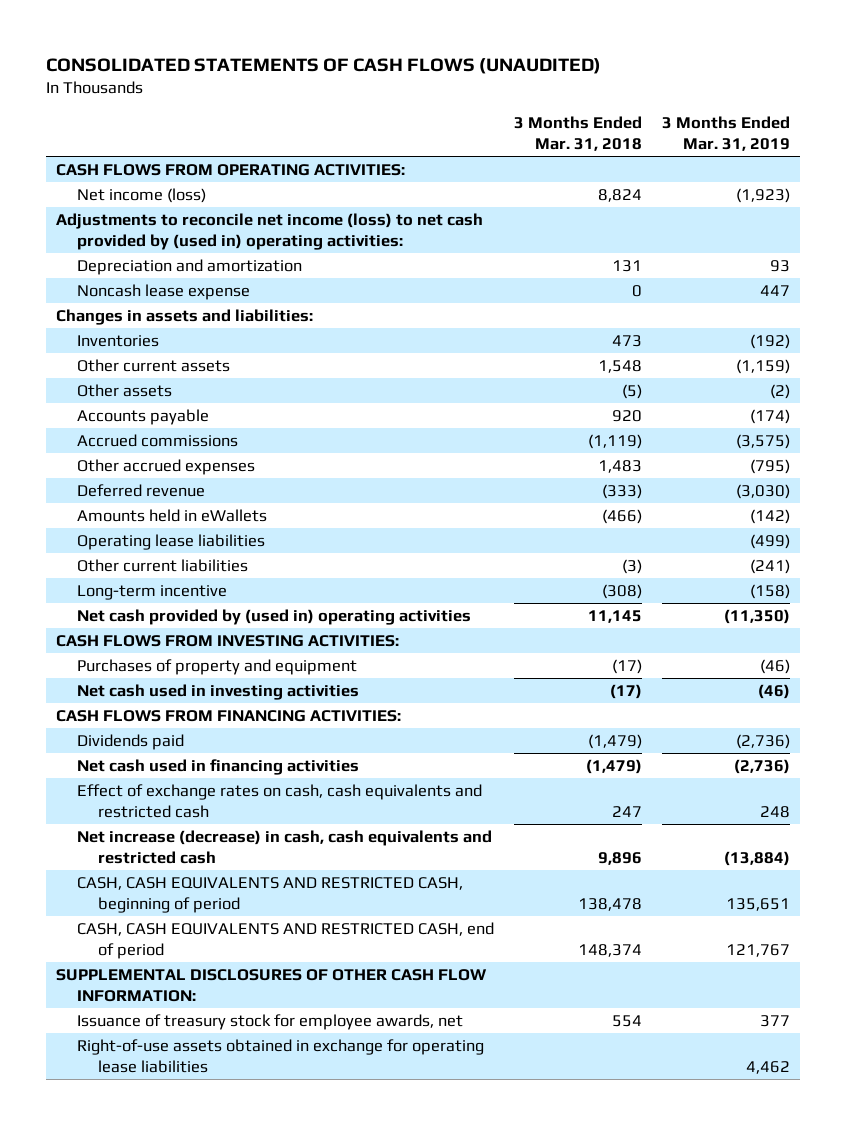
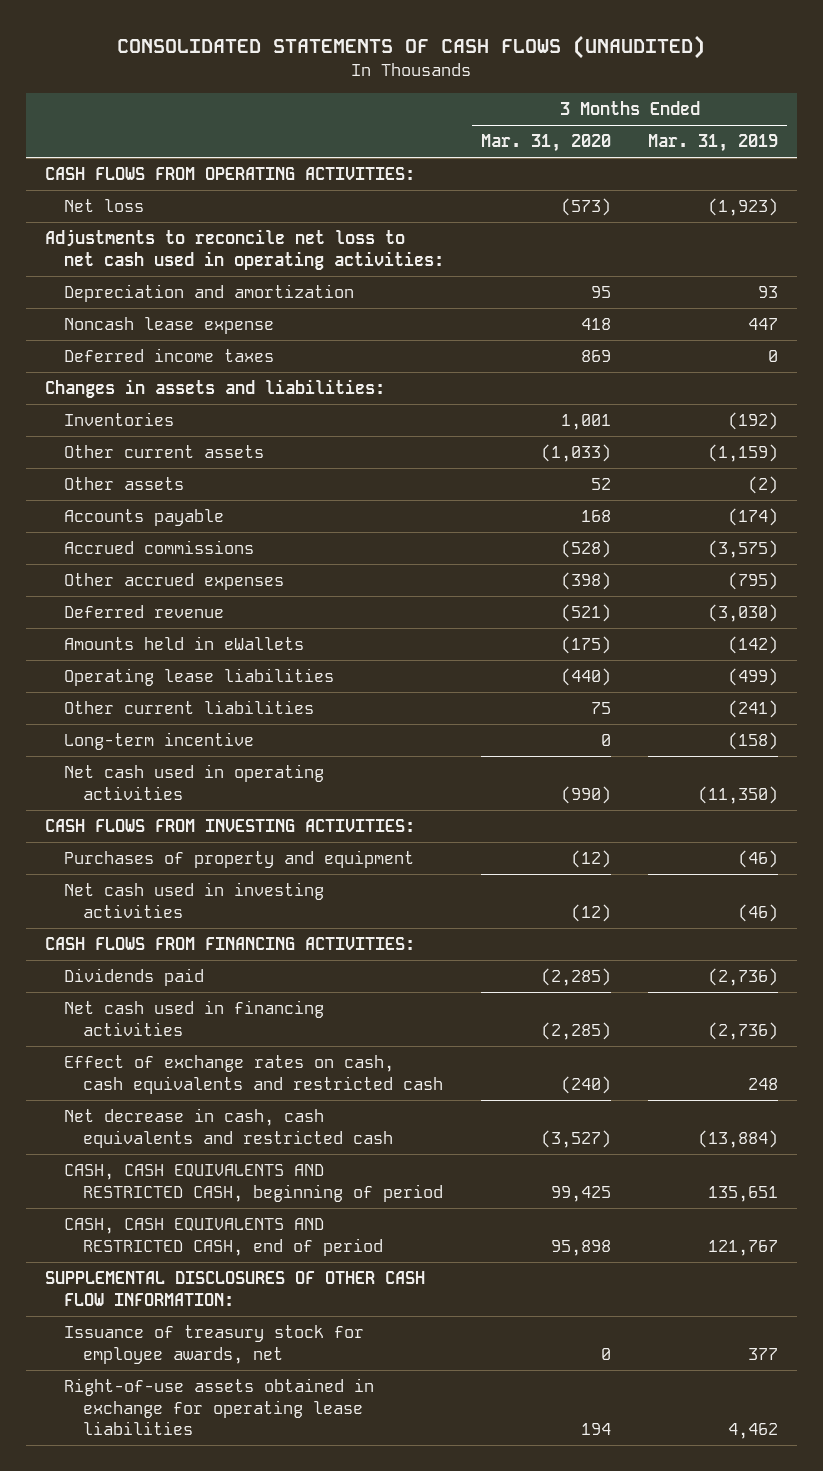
[514,115,643,151] 3 Months Ended Mar. 31, 2018 -> none
none -> [480,134,611,153] Mar. 31, 2020
[77,187,207,203] Net income (loss) -> [63,199,144,213] Net loss
[55,212,483,251] Adjustments to reconcile net income (loss) to net cash provided by (used in) operating activities: -> [44,229,444,270] Adjustments to reconcile net loss to net cash used in operating activities:
none -> [63,348,274,363] Deferred income taxes
[77,608,472,625] Net cash provided by (used in) operating activities -> [63,764,324,800] Net cash used in operating activities
[77,829,493,865] Net increase (decrease) in cash, cash equivalents and restricted cash -> [63,1108,393,1148] Net decrease in cash, cash equivalents and restricted cash

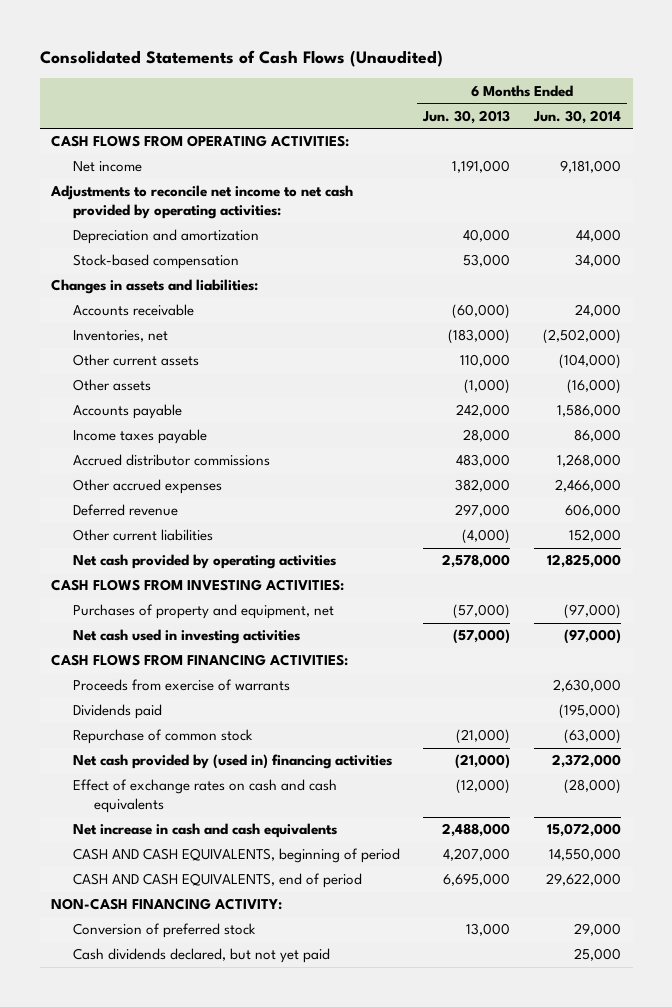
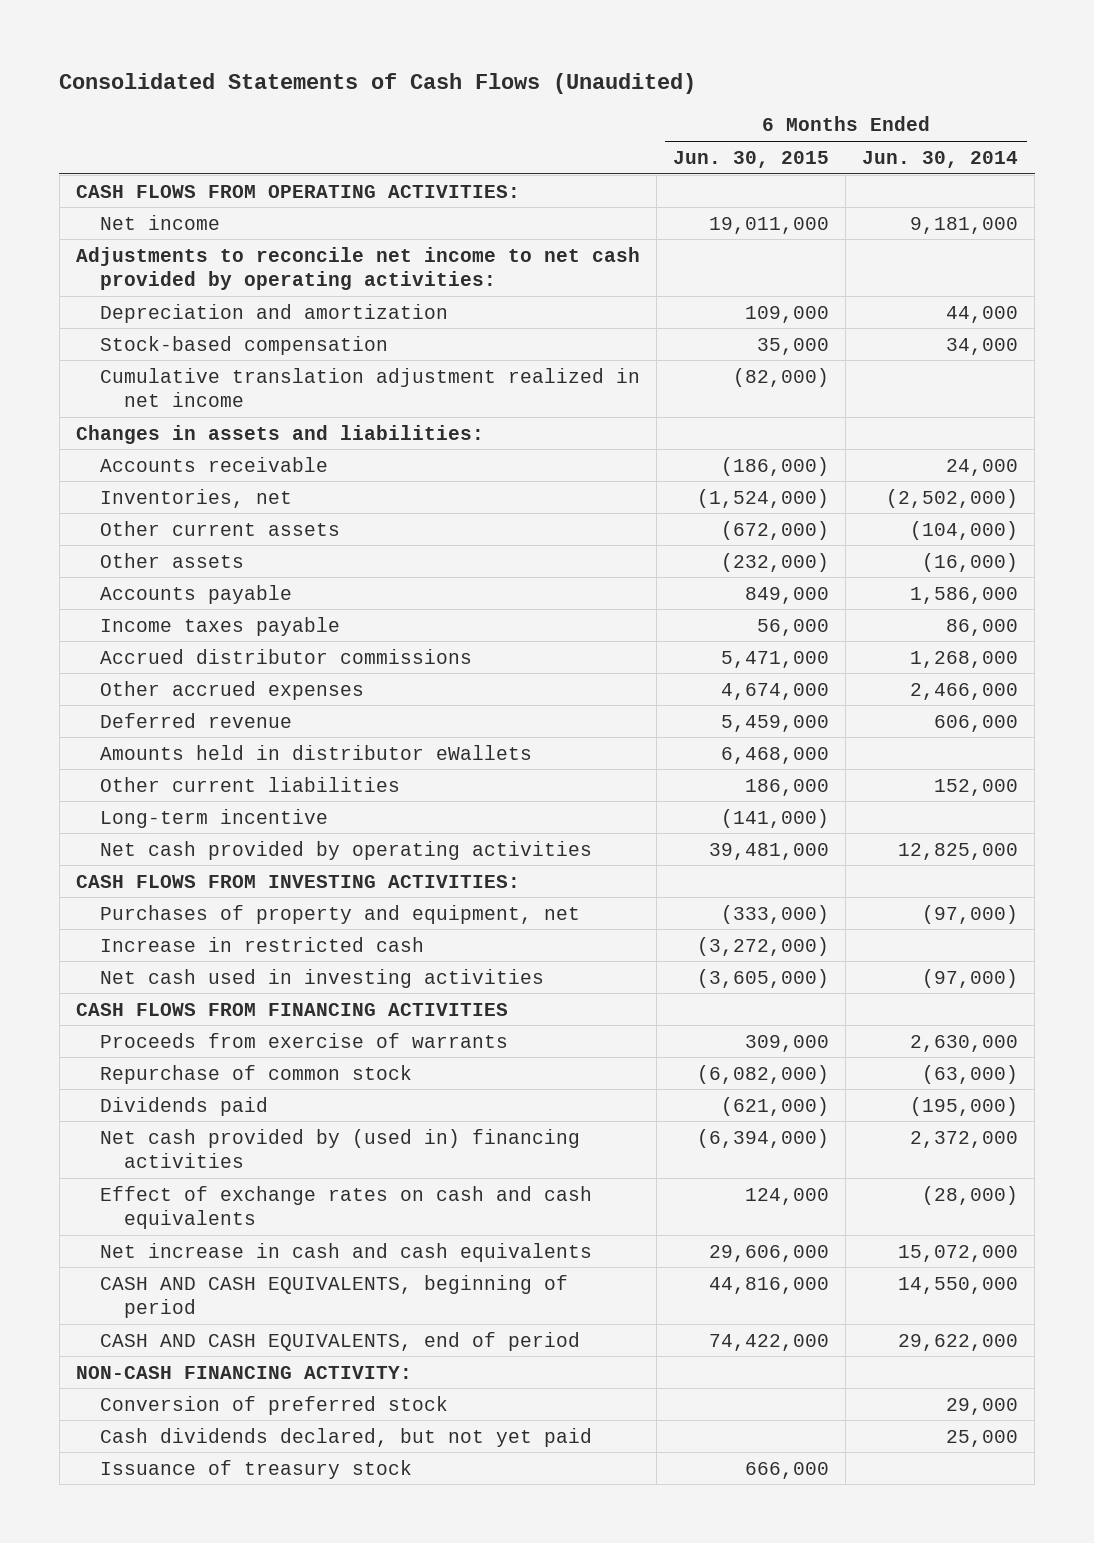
[422,109,511,124] Jun. 30, 2013 -> none
none -> [673,150,830,168] Jun. 30, 2015
none -> [99,367,640,408] Cumulative translation adjustment realized in net income
none -> [99,744,532,760] Amounts held in distributor eWallets
none -> [99,808,328,828] Long-term incentive
none -> [99,936,424,952] Increase in restricted cash
[51,654,349,667] CASH FLOWS FROM FINANCING ACTIVITIES: -> [75,1002,508,1016] CASH FLOWS FROM FINANCING ACTIVITIES
[72,704,162,720] Dividends paid -> [99,1096,268,1116] Dividends paid
none -> [99,1459,412,1479] Issuance of treasury stock

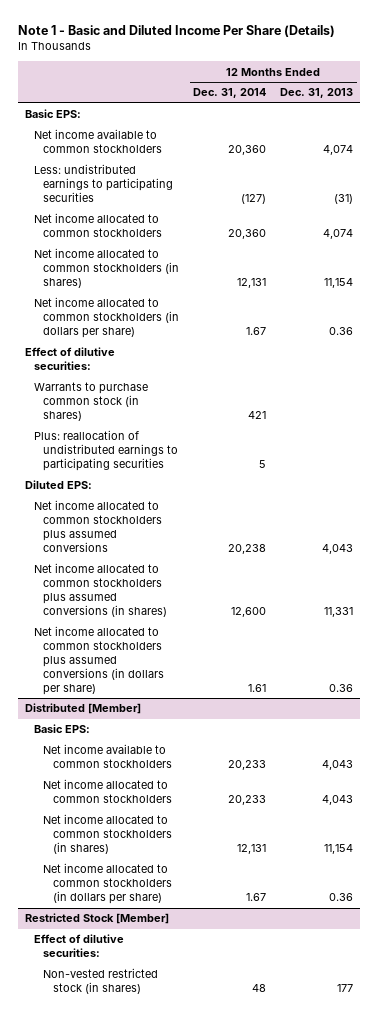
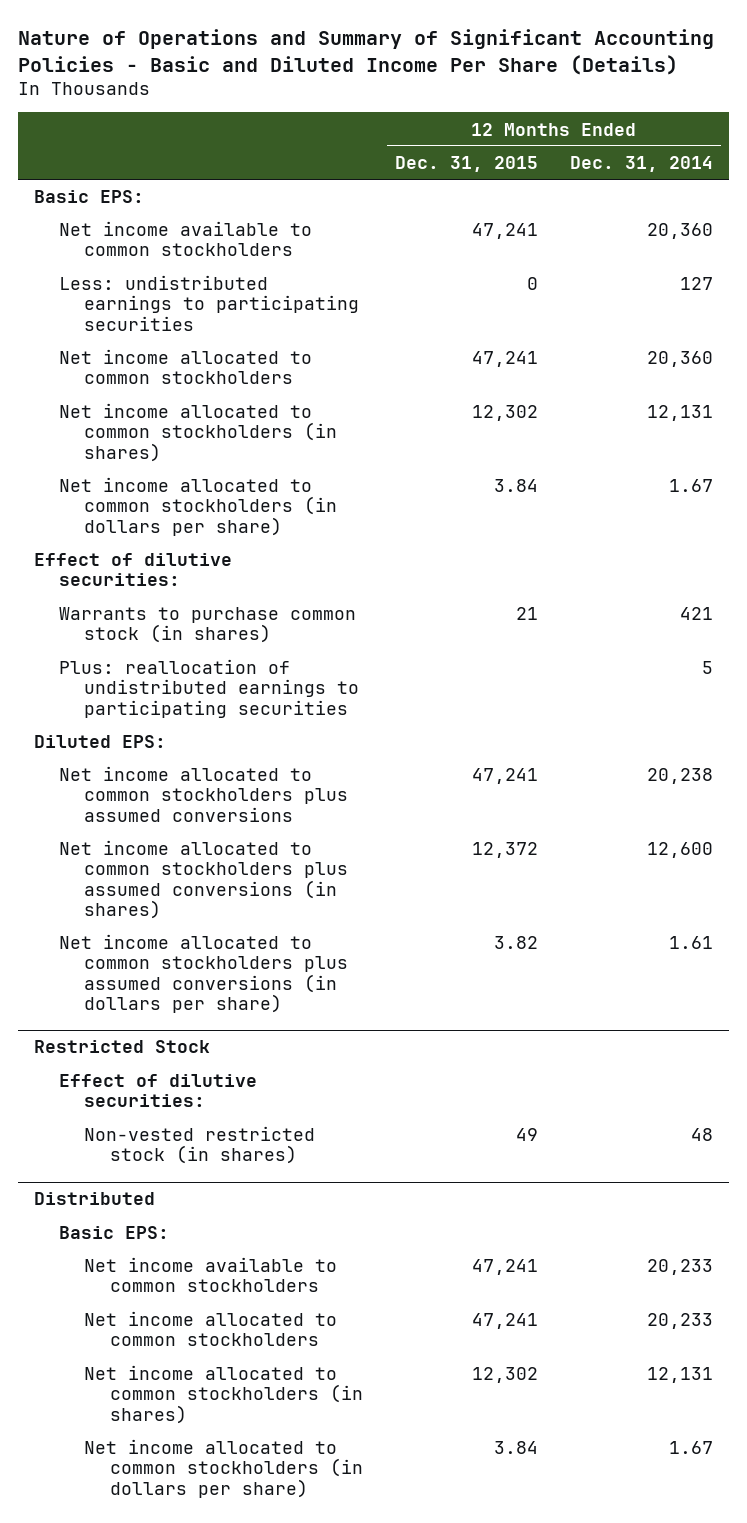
[18,25,336,38] Note 1 - Basic and Diluted Income Per Share (Details) -> [17,28,714,75] Nature of Operations and Summary of Significant Accounting Policies - Basic and Diluted Income Per Share (Details)
[280,88,354,99] Dec. 31, 2013 -> none
none -> [394,156,538,173] Dec. 31, 2015
[241,194,267,205] (127) -> [679,277,713,291] 127
none -> [33,1040,210,1054] Restricted Stock
none -> [59,1074,258,1108] Effect of dilutive securities:
none -> [84,1126,316,1165] Non-vested restricted stock (in shares)
[24,703,141,715] Distributed [Member] -> [33,1192,155,1206] Distributed
[24,913,169,925] Restricted Stock [Member] -> none
[34,934,125,958] Effect of dilutive securities: -> none
[43,968,159,995] Non-vested restricted stock (in shares) -> none

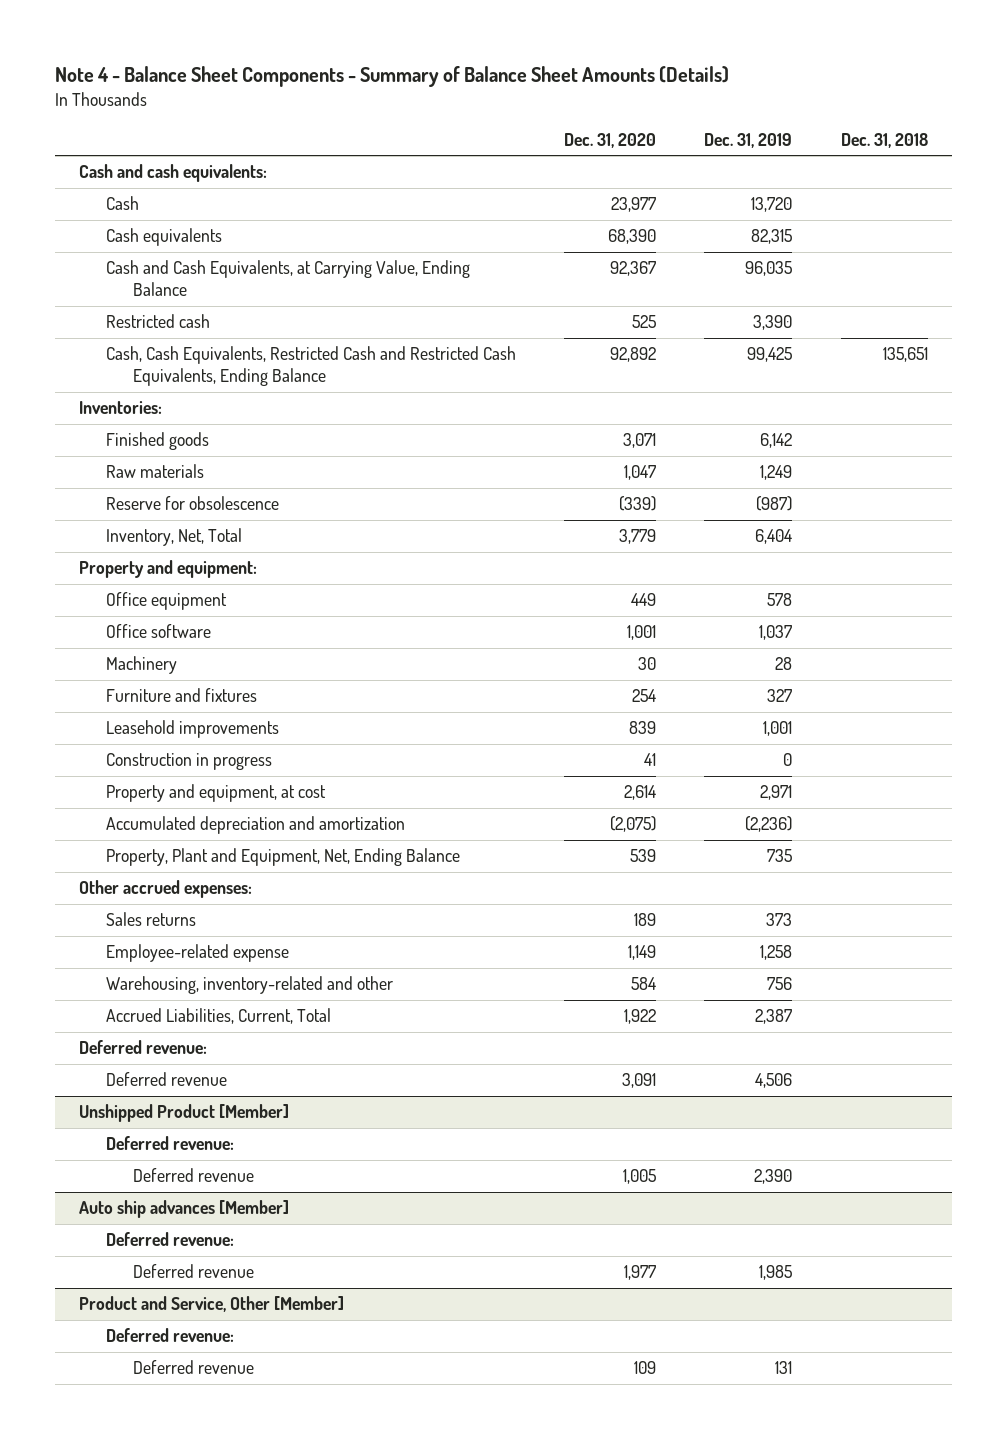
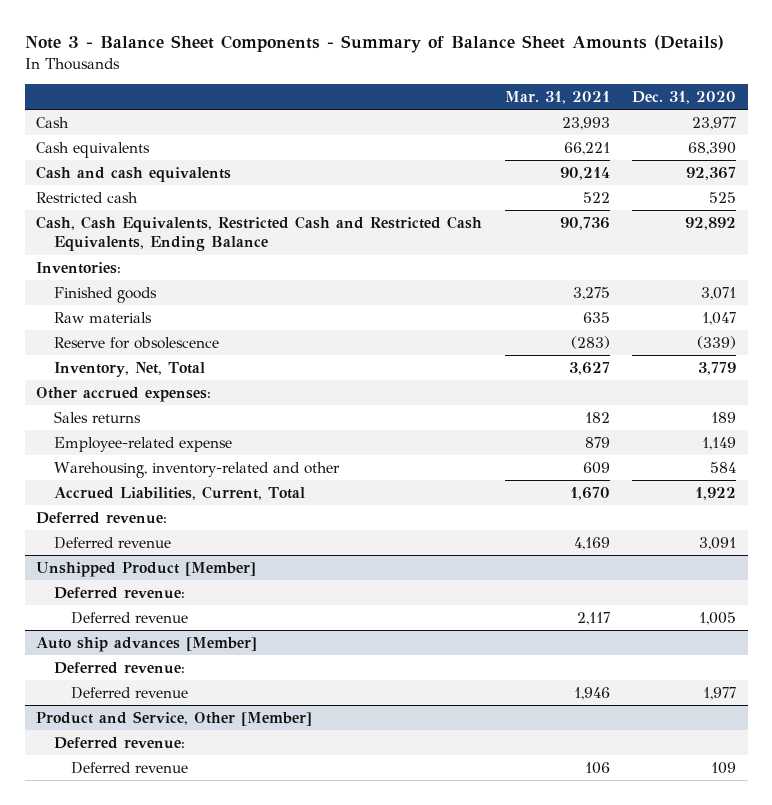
[54,66,729,88] Note 4 - Balance Sheet Components - Summary of Balance Sheet Amounts (Details) -> [24,35,724,54] Note 3 - Balance Sheet Components - Summary of Balance Sheet Amounts (Details)
[704,132,793,148] Dec. 31, 2019 -> none
[840,132,928,148] Dec. 31, 2018 -> none
none -> [504,91,610,105] Mar. 31, 2021
[79,164,268,183] Cash and cash equivalents: -> none
[105,260,470,297] Cash and Cash Equivalents, at Carrying Value, Ending Balance -> [36,165,232,182] Cash and cash equivalents
[79,560,258,579] Property and equipment: -> none
[105,592,227,611] Office equipment -> none
[105,624,211,639] Office software -> none
[105,656,177,675] Machinery -> none
[105,688,257,703] Furniture and fixtures -> none
[105,720,279,739] Leasehold improvements -> none
[105,753,272,771] Construction in progress -> none
[105,784,326,803] Property and equipment, at cost -> none
[105,816,405,835] Accumulated depreciation and amortization -> none
[105,848,460,867] Property, Plant and Equipment, Net, Ending Balance -> none

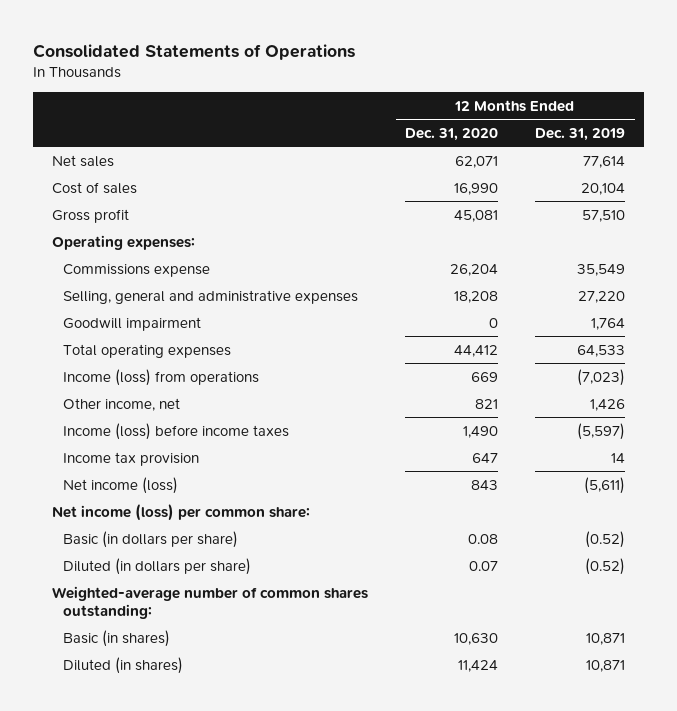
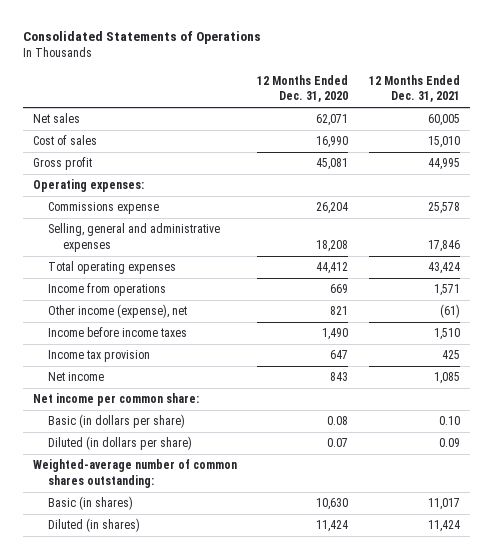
[535,127,626,141] Dec. 31, 2019 -> none
none -> [368,74,460,103] 12 Months Ended Dec. 31, 2021
[63,316,202,331] Goodwill impairment -> none
[63,368,260,386] Income (loss) from operations -> [47,283,166,297] Income from operations
[63,397,181,411] Other income, net -> [47,304,187,319] Other income (expense), net
[63,422,290,440] Income (loss) before income taxes -> [47,327,187,338] Income before income taxes
[63,476,179,494] Net income (loss) -> [47,372,104,382] Net income
[51,503,310,521] Net income (loss) per common share: -> [32,393,199,407] Net income per common share:

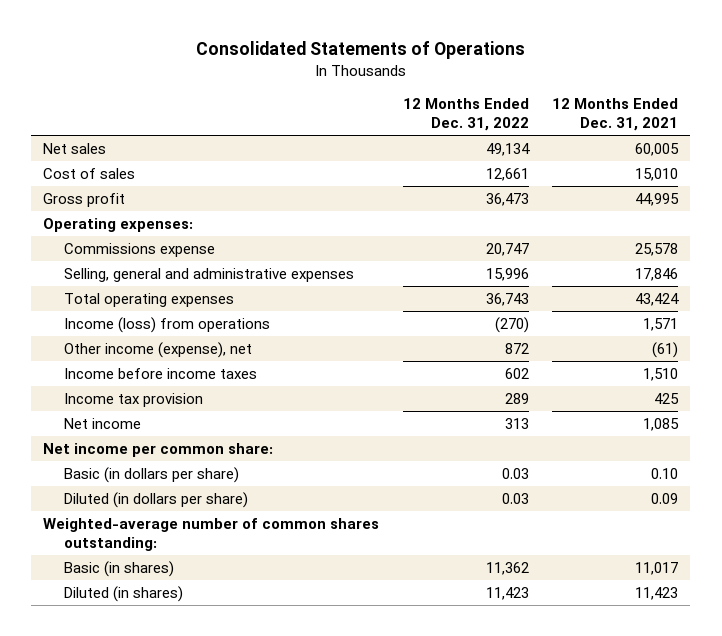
[257,74,349,103] 12 Months Ended Dec. 31, 2020 -> none
none -> [402,97,529,132] 12 Months Ended Dec. 31, 2022
[47,283,166,297] Income from operations -> [64,316,271,333] Income (loss) from operations
[427,520,460,533] 11,424 -> [635,586,679,600] 11,423

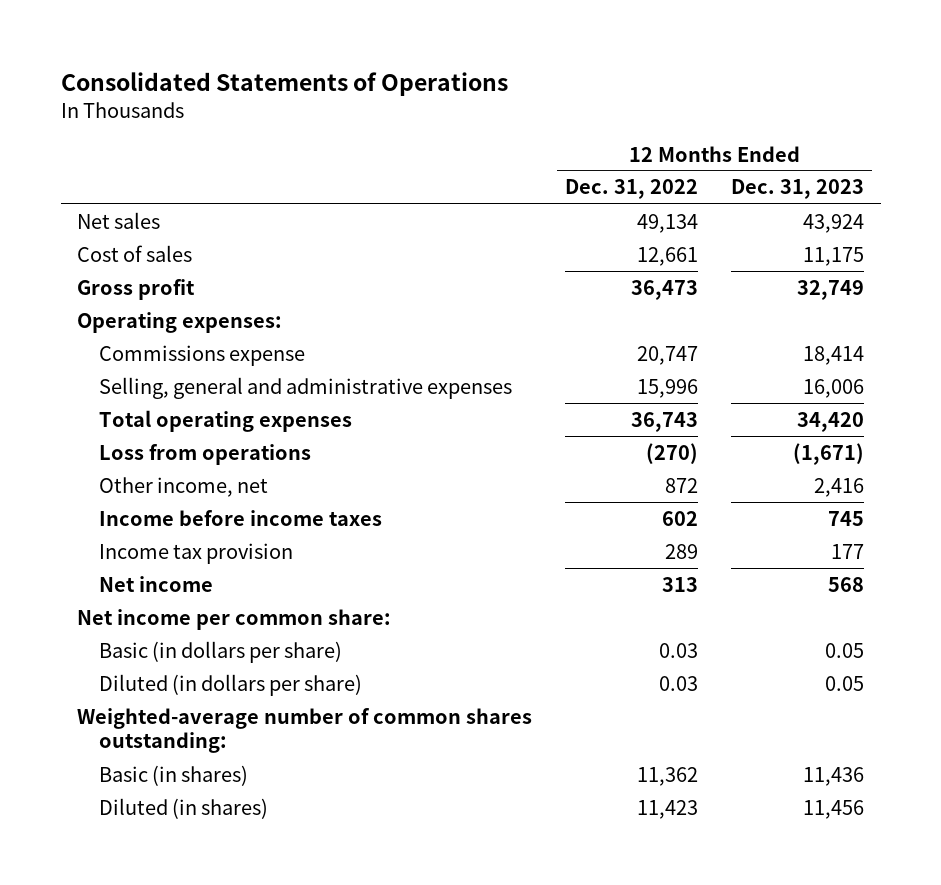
[552,97,679,132] 12 Months Ended Dec. 31, 2021 -> none
none -> [731,179,865,200] Dec. 31, 2023
[64,316,271,333] Income (loss) from operations -> [98,443,311,465] Loss from operations
[64,341,253,358] Other income (expense), net -> [98,476,268,497] Other income, net

